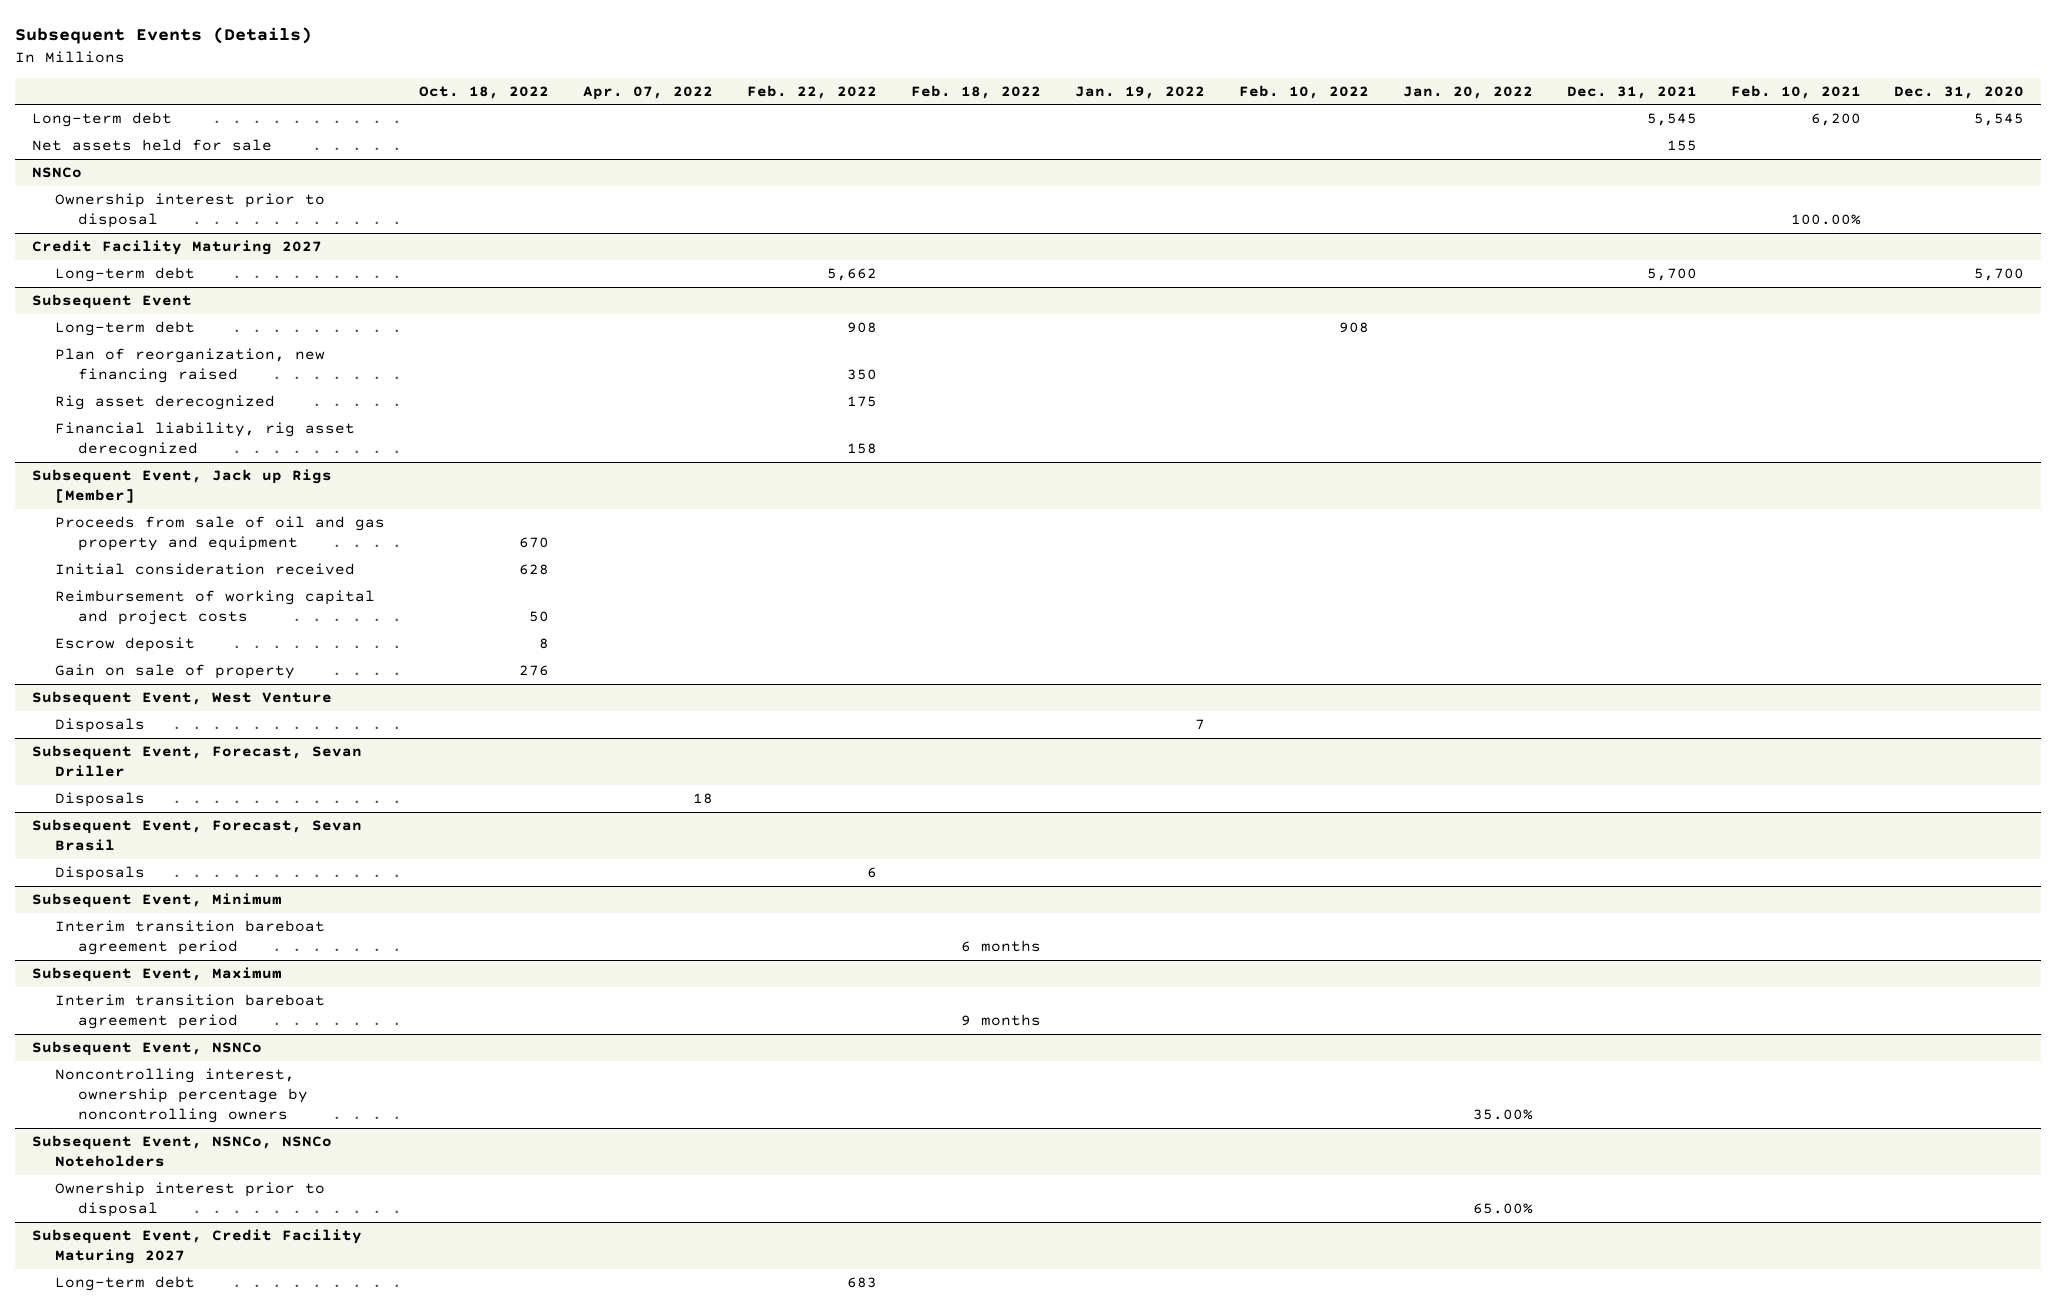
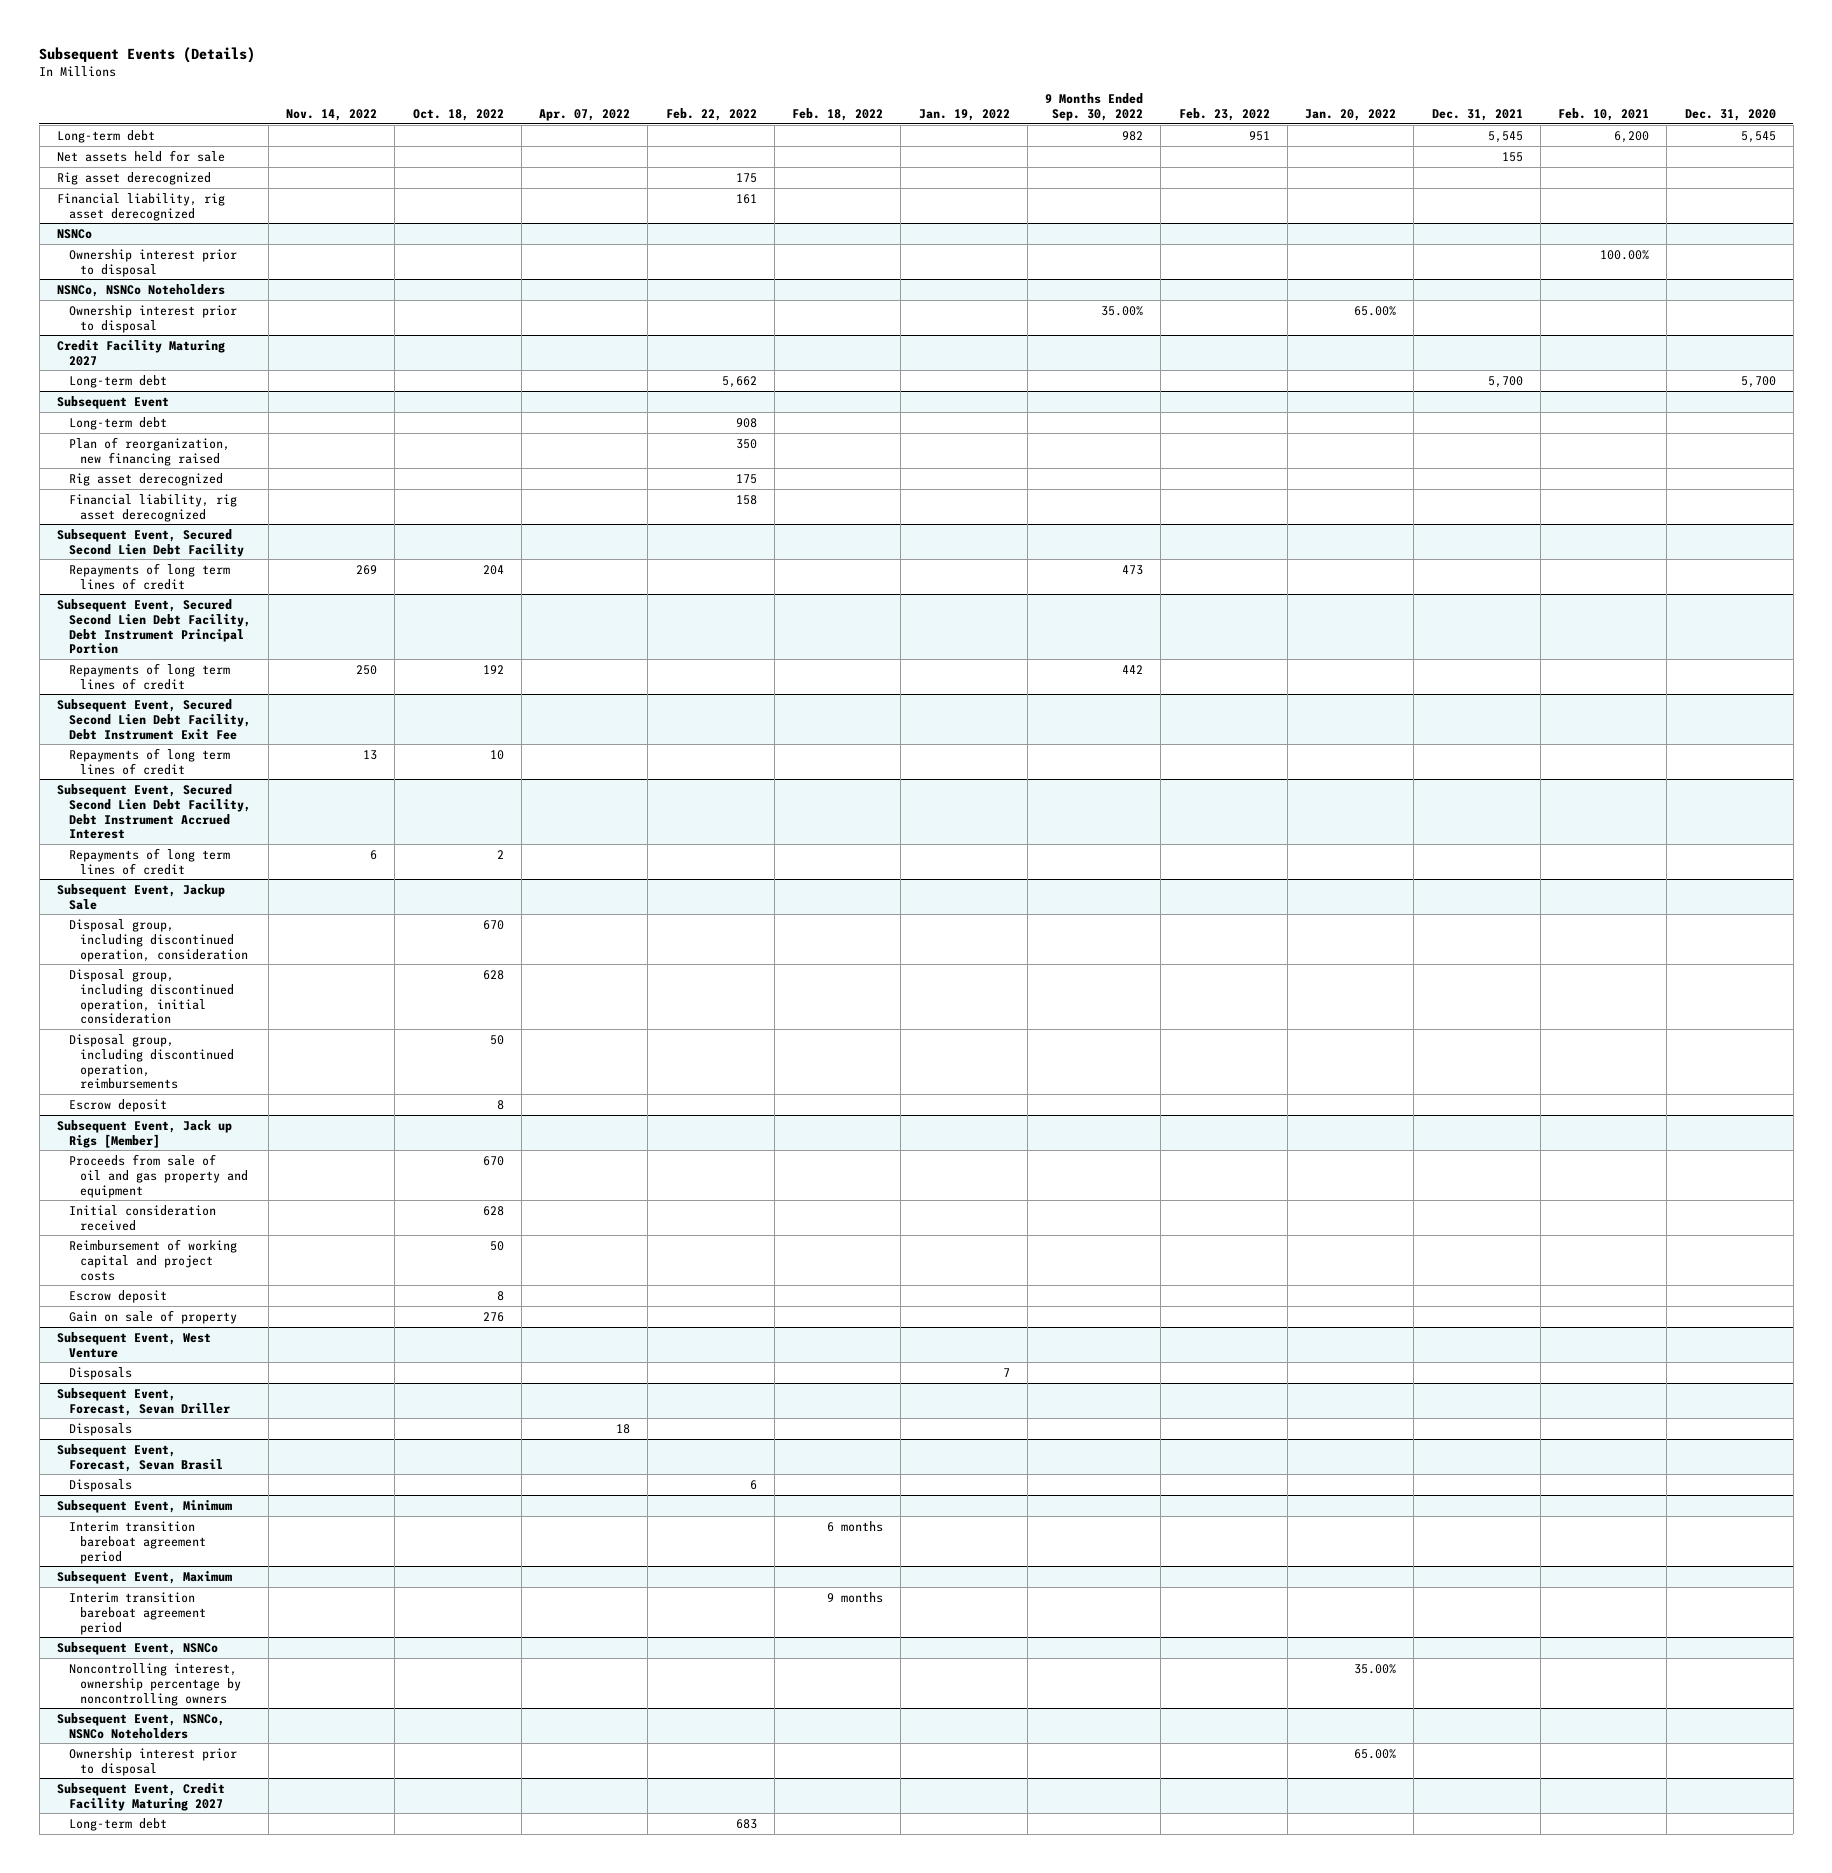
[1238,84,1369,99] Feb. 10, 2022 -> none
none -> [286,108,378,121] Nov. 14, 2022
none -> [1045,92,1144,121] 9 Months Ended Sep. 30, 2022
none -> [1178,107,1270,121] Feb. 23, 2022
none -> [56,171,211,185] Rig asset derecognized
none -> [56,192,225,221] Financial liability, rig asset derecognized
none -> [56,283,225,297] NSNCo, NSNCo Noteholders
none -> [68,304,237,333] Ownership interest prior to disposal
none -> [56,528,244,557] Subsequent Event, Secured Second Lien Debt Facility
none -> [68,562,230,590] Repayments of long term lines of credit
none -> [56,598,251,655] Subsequent Event, Secured Second Lien Debt Facility, Debt Instrument Principal Portion
none -> [68,662,230,690] Repayments of long term lines of credit
none -> [56,698,251,740] Subsequent Event, Secured Second Lien Debt Facility, Debt Instrument Exit Fee
none -> [68,747,230,775] Repayments of long term lines of credit
none -> [56,783,251,840] Subsequent Event, Secured Second Lien Debt Facility, Debt Instrument Accrued Interest
none -> [68,847,230,875] Repayments of long term lines of credit
none -> [56,883,225,910] Subsequent Event, Jackup Sale
none -> [68,918,249,962] Disposal group, including discontinued operation, consideration
none -> [68,968,235,1025] Disposal group, including discontinued operation, initial consideration
none -> [68,1033,235,1090] Disposal group, including discontinued operation, reimbursements
none -> [68,1098,167,1112] Escrow deposit

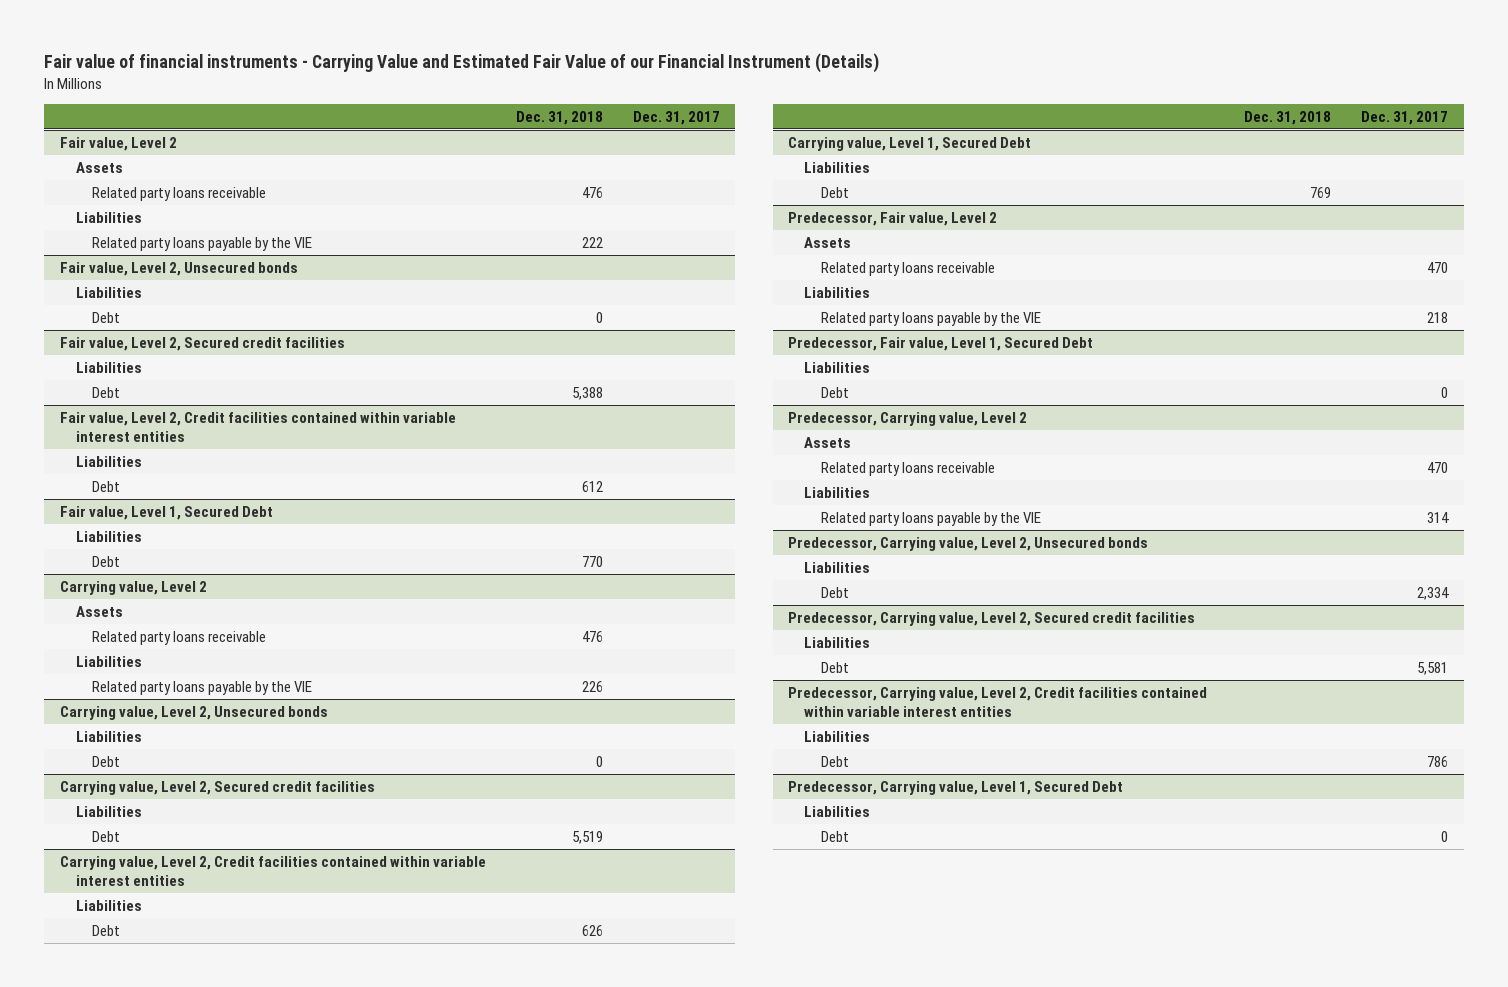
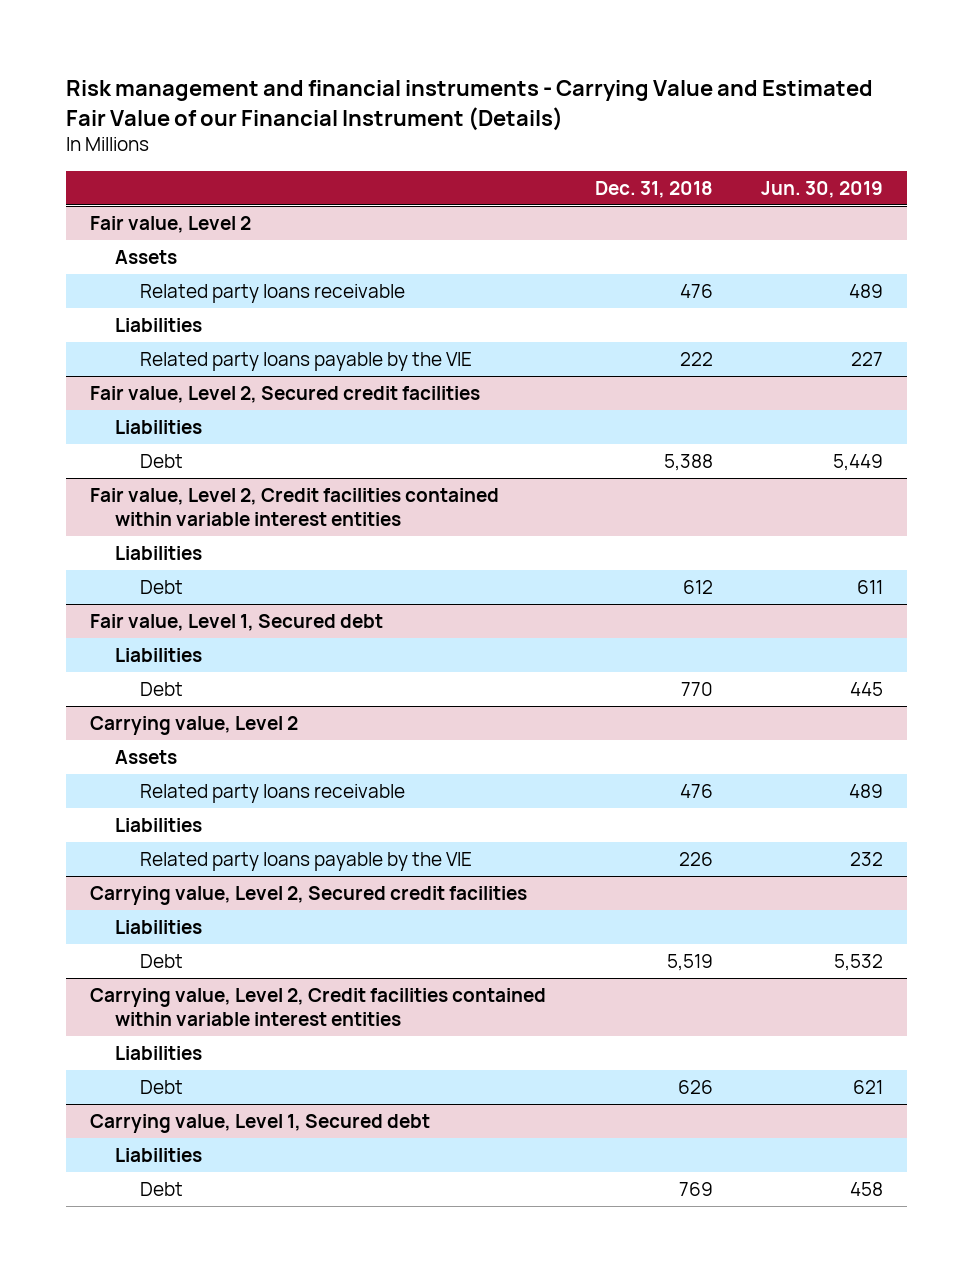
[44,53,880,74] Fair value of financial instruments - Carrying Value and Estimated Fair Value of our Financial Instrument (Details) -> [66,79,874,131] Risk management and financial instruments - Carrying Value and Estimated Fair Value of our Financial Instrument (Details)
[632,110,720,125] Dec. 31, 2017 -> none
none -> [761,180,884,198] Jun. 30, 2019
[59,261,298,276] Fair value, Level 2, Unsecured bonds -> none
[75,286,142,298] Liabilities -> none
[92,311,121,323] Debt -> none
[59,505,273,520] Fair value, Level 1, Secured Debt -> [90,614,384,632] Fair value, Level 1, Secured debt
[59,705,328,720] Carrying value, Level 2, Unsecured bonds -> none
[75,730,142,742] Liabilities -> none
[92,755,121,767] Debt -> none
[788,136,1032,151] Carrying value, Level 1, Secured Debt -> [90,1114,431,1134] Carrying value, Level 1, Secured debt
[788,211,998,226] Predecessor, Fair value, Level 2 -> none
[804,236,852,248] Assets -> none
[820,261,995,276] Related party loans receivable -> none
[804,286,871,298] Liabilities -> none
[820,311,1041,326] Related party loans payable by the VIE -> none
[788,336,1094,351] Predecessor, Fair value, Level 1, Secured Debt -> none
[804,361,871,373] Liabilities -> none
[820,386,849,398] Debt -> none
[788,411,1028,426] Predecessor, Carrying value, Level 2 -> none
[804,436,852,448] Assets -> none
[820,461,995,476] Related party loans receivable -> none
[804,486,871,498] Liabilities -> none
[820,511,1041,526] Related party loans payable by the VIE -> none
[788,536,1149,551] Predecessor, Carrying value, Level 2, Unsecured bonds -> none
[804,561,871,573] Liabilities -> none
[820,586,849,598] Debt -> none
[788,611,1196,626] Predecessor, Carrying value, Level 2, Secured credit facilities -> none
[804,636,871,648] Liabilities -> none
[820,661,849,673] Debt -> none
[788,686,1208,718] Predecessor, Carrying value, Level 2, Credit facilities contained within variable interest entities -> none
[804,730,871,742] Liabilities -> none
[820,755,849,767] Debt -> none
[788,780,1124,795] Predecessor, Carrying value, Level 1, Secured Debt -> none
[804,805,871,817] Liabilities -> none
[820,830,849,842] Debt -> none

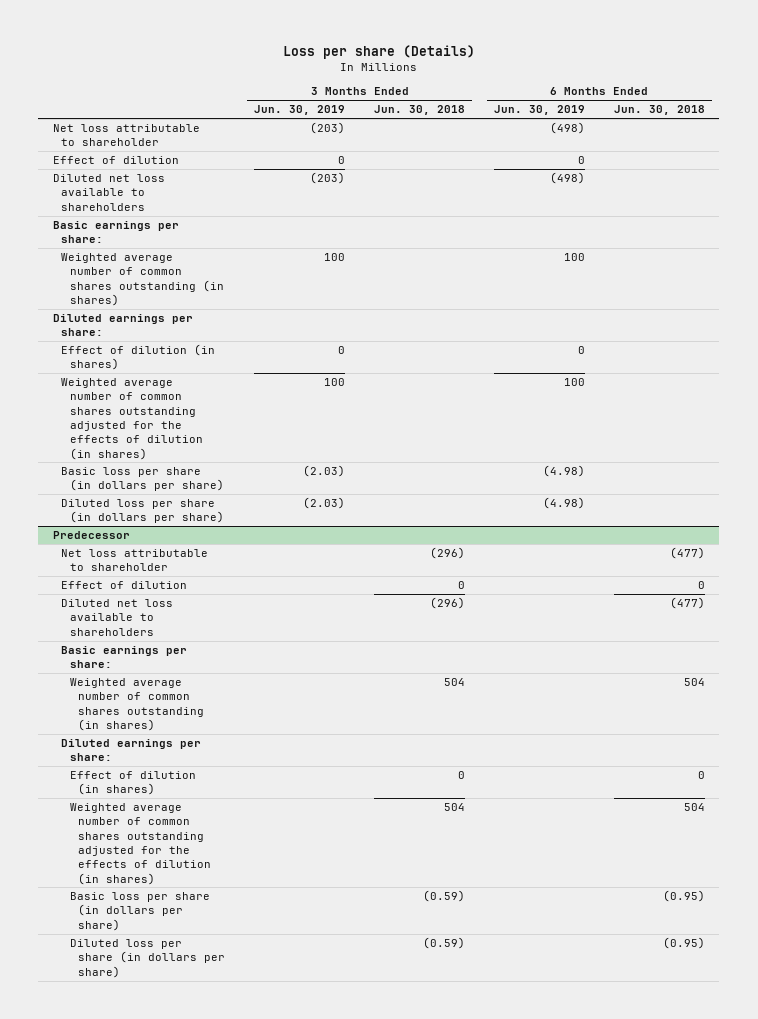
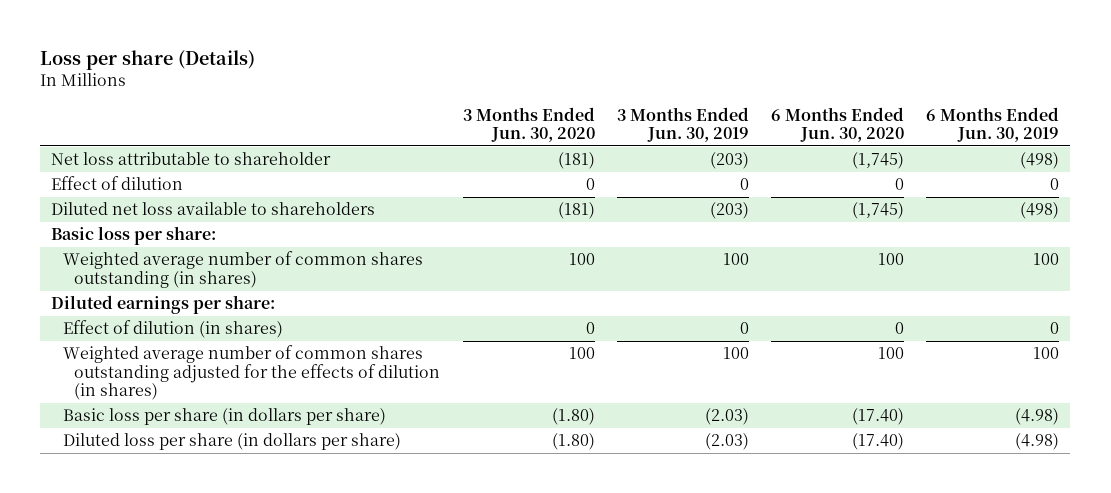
[374,105,466,116] Jun. 30, 2018 -> none
[613,105,705,116] Jun. 30, 2018 -> none
none -> [462,106,595,143] 3 Months Ended Jun. 30, 2020
none -> [771,106,905,143] 6 Months Ended Jun. 30, 2020
[52,221,179,244] Basic earnings per share: -> [51,226,217,246] Basic loss per share:
[52,531,130,540] Predecessor -> none
[61,549,209,572] Net loss attributable to shareholder -> none
[61,581,188,590] Effect of dilution -> none
[61,599,174,636] Diluted net loss available to shareholders -> none
[61,646,188,669] Basic earnings per share: -> none
[69,678,205,731] Weighted average number of common shares outstanding (in shares) -> none
[61,739,202,762] Diluted earnings per share: -> none
[69,771,196,796] Effect of dilution (in shares) -> none
[69,803,212,885] Weighted average number of common shares outstanding adjusted for the effects of dilution (in shares) -> none
[69,892,210,931] Basic loss per share (in dollars per share) -> none
[69,939,226,978] Diluted loss per share (in dollars per share) -> none

